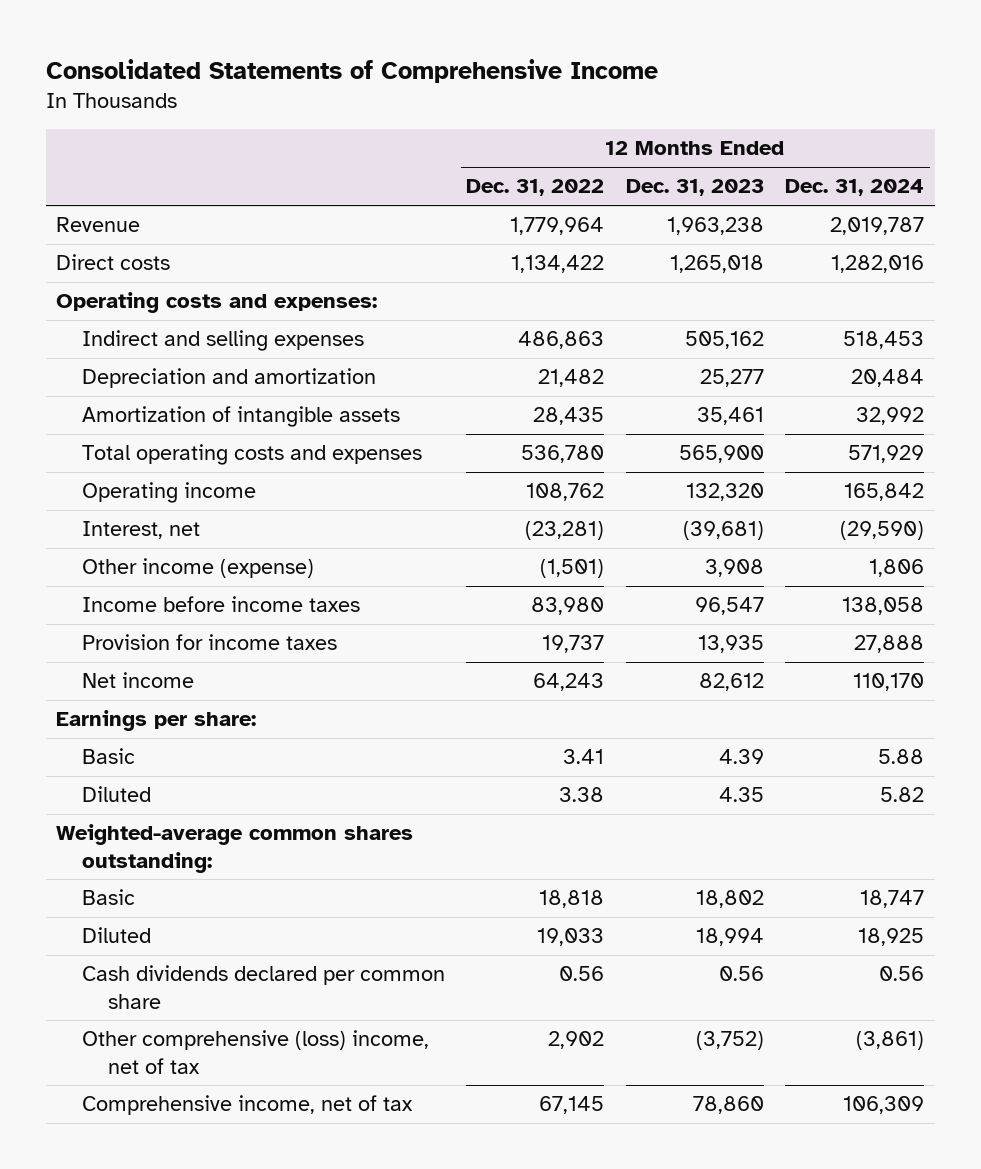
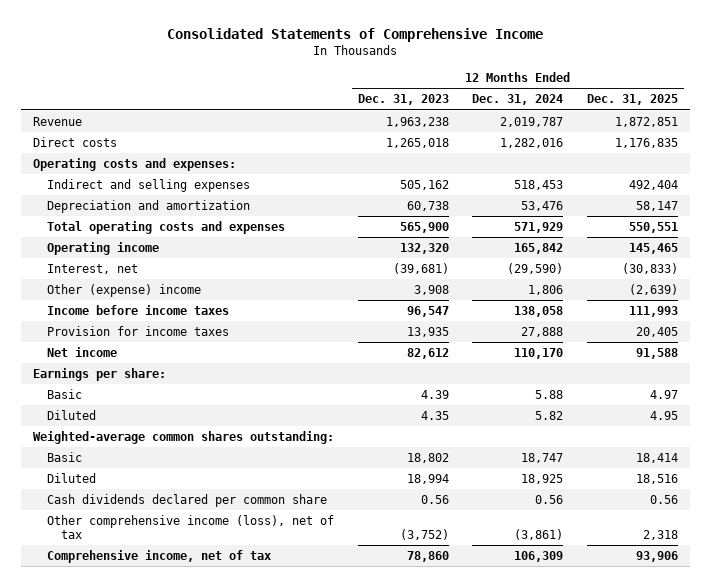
[466,179,605,197] Dec. 31, 2022 -> none
none -> [587,94,679,106] Dec. 31, 2025
[82,406,401,428] Amortization of intangible assets -> none
[699,369,764,388] 25,277 -> [406,200,449,211] 60,738
[851,369,925,388] 20,484 -> [521,200,564,211] 53,476
[82,558,315,579] Other income (expense) -> [46,283,201,297] Other (expense) income
[82,1030,430,1074] Other comprehensive (loss) income, net of tax -> [46,514,334,539] Other comprehensive income (loss), net of tax

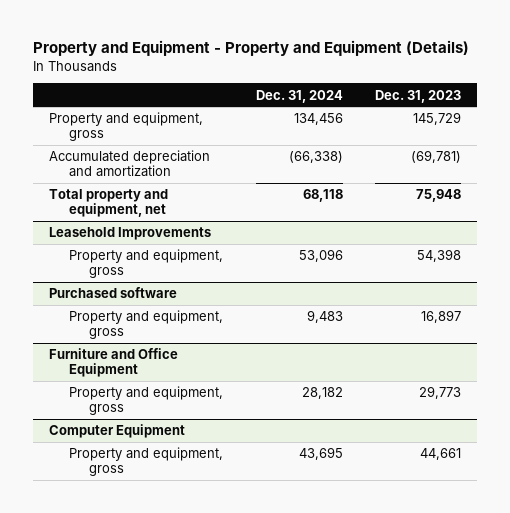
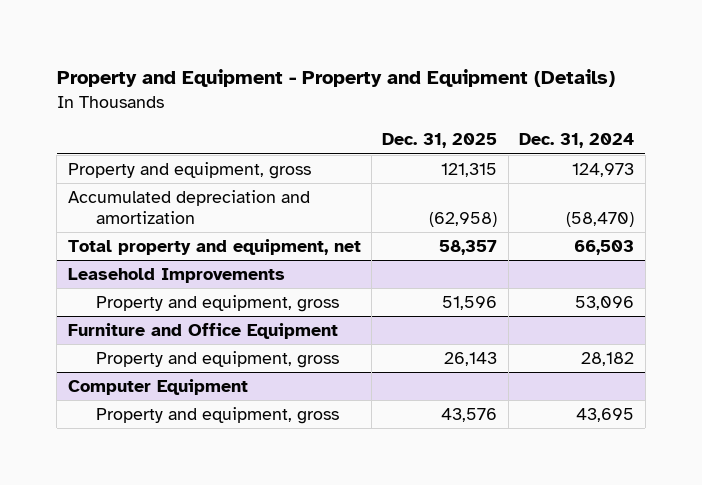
[374,89,461,103] Dec. 31, 2023 -> none
none -> [382,133,498,149] Dec. 31, 2025
[293,113,343,126] 134,456 -> [572,163,635,178] 124,973
[288,151,343,164] (66,338) -> [566,211,635,227] (58,470)
[302,189,343,203] 68,118 -> [574,240,635,256] 66,503
[49,287,178,299] Purchased software -> none
[69,310,224,340] Property and equipment, gross -> none

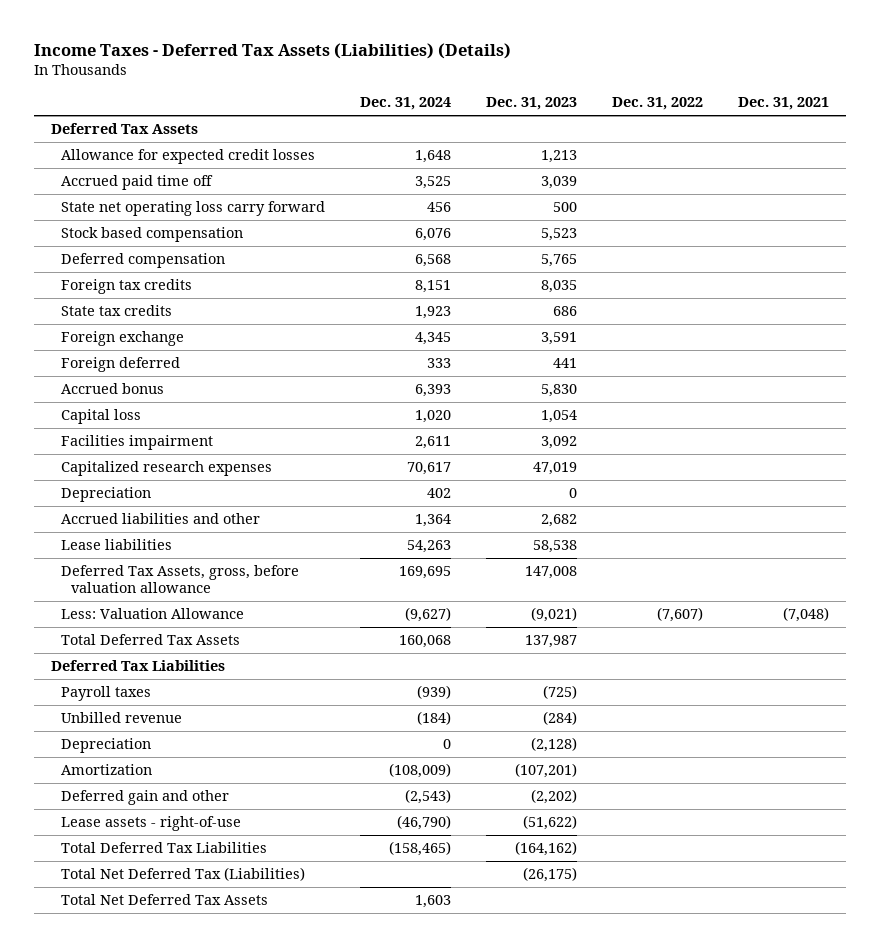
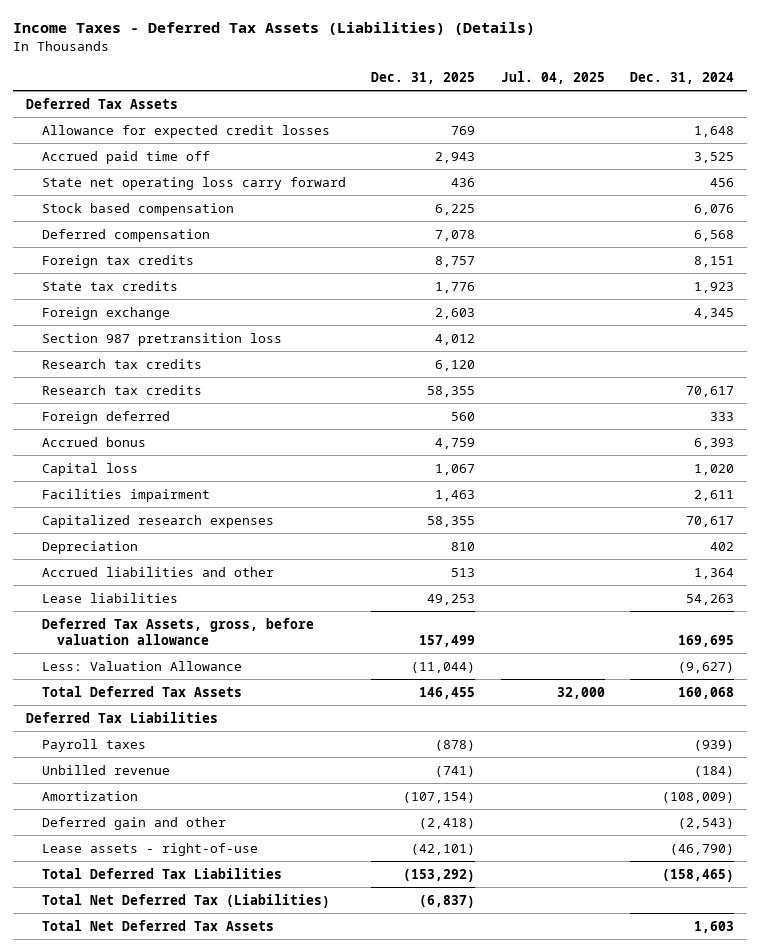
[485,97,577,111] Dec. 31, 2023 -> none
[611,97,703,111] Dec. 31, 2022 -> none
[737,97,829,111] Dec. 31, 2021 -> none
none -> [371,71,476,84] Dec. 31, 2025
none -> [500,70,605,84] Jul. 04, 2025
none -> [41,332,282,346] Section 987 pretransition loss
none -> [41,358,202,369] Research tax credits
none -> [41,384,202,395] Research tax credits
[61,738,152,754] Depreciation -> none

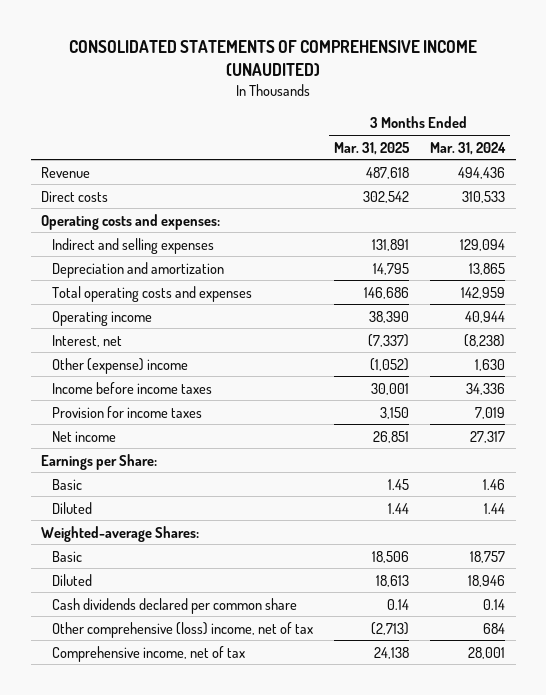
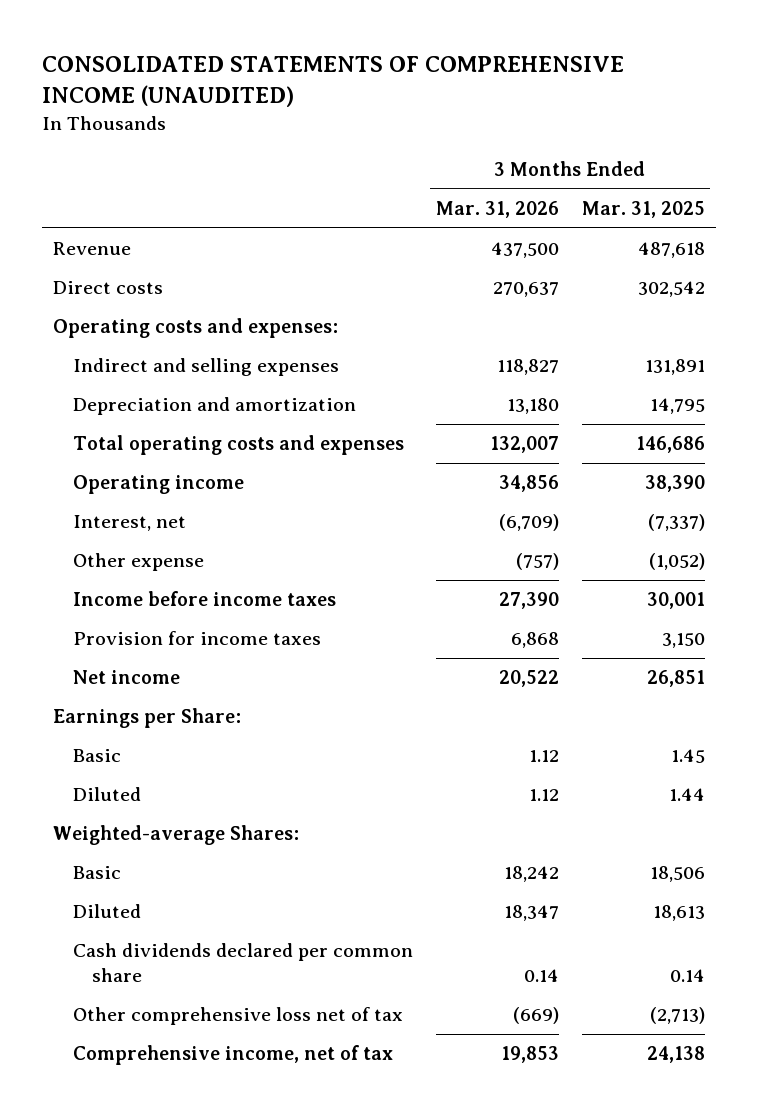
[429,141,506,155] Mar. 31, 2024 -> none
none -> [435,200,559,218] Mar. 31, 2026
[51,357,188,374] Other (expense) income -> [72,553,204,572] Other expense
[51,621,313,638] Other comprehensive (loss) income, net of tax -> [72,1007,403,1026] Other comprehensive loss net of tax

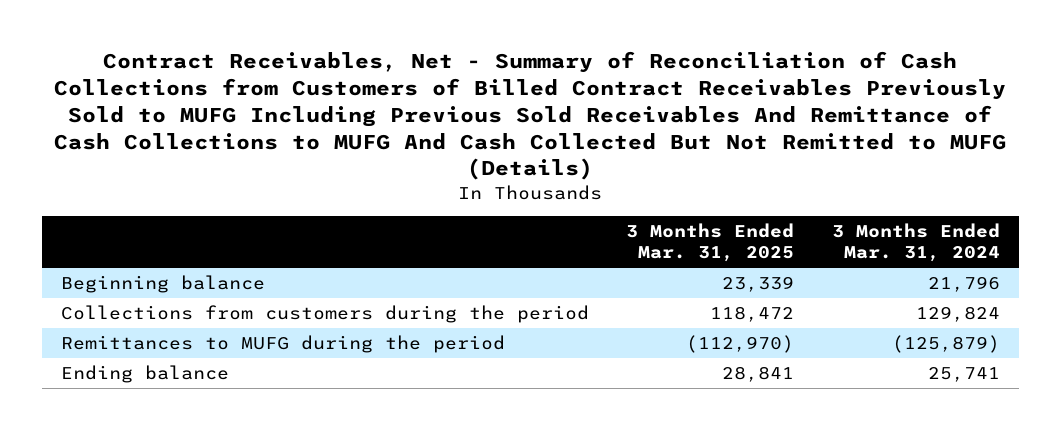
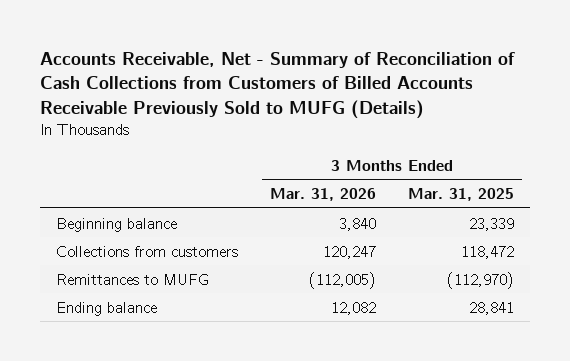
[54,51,1007,181] Contract Receivables, Net - Summary of Reconciliation of Cash Collections from Customers of Billed Contract Receivables Previously Sold to MUFG Including Previous Sold Receivables And Remittance of Cash Collections to MUFG And Cash Collected But Not Remitted to MUFG (Details) -> [40,51,516,119] Accounts Receivable, Net - Summary of Reconciliation of Cash Collections from Customers of Billed Accounts Receivable Previously Sold to MUFG (Details)
[831,222,1000,263] 3 Months Ended Mar. 31, 2024 -> none
none -> [270,188,377,202] Mar. 31, 2026
[60,305,589,324] Collections from customers during the period -> [56,245,239,257] Collections from customers
[60,335,505,354] Remittances to MUFG during the period -> [56,273,210,285] Remittances to MUFG

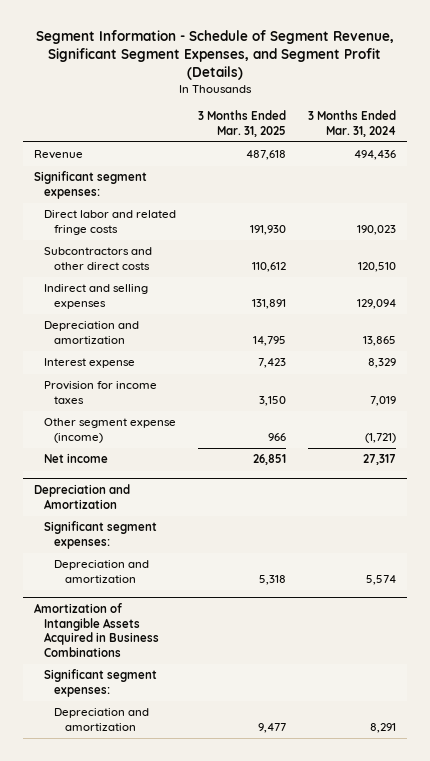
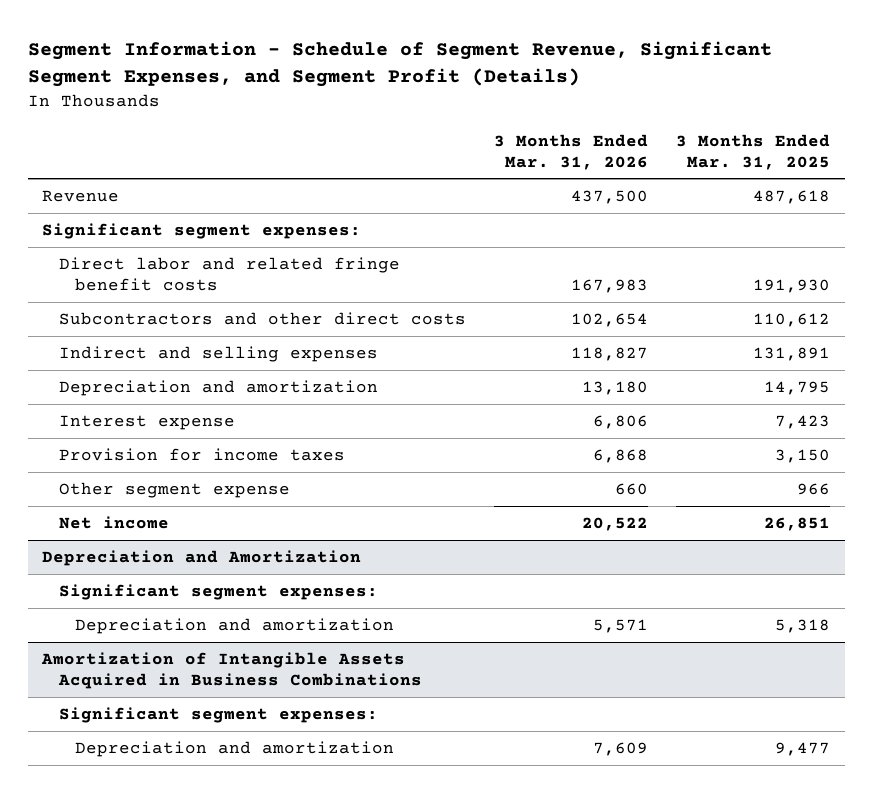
[308,109,397,137] 3 Months Ended Mar. 31, 2024 -> none
none -> [494,133,649,170] 3 Months Ended Mar. 31, 2026
[44,210,177,236] Direct labor and related fringe costs -> [58,257,400,291] Direct labor and related fringe benefit costs
[44,418,177,444] Other segment expense (income) -> [58,482,290,499] Other segment expense

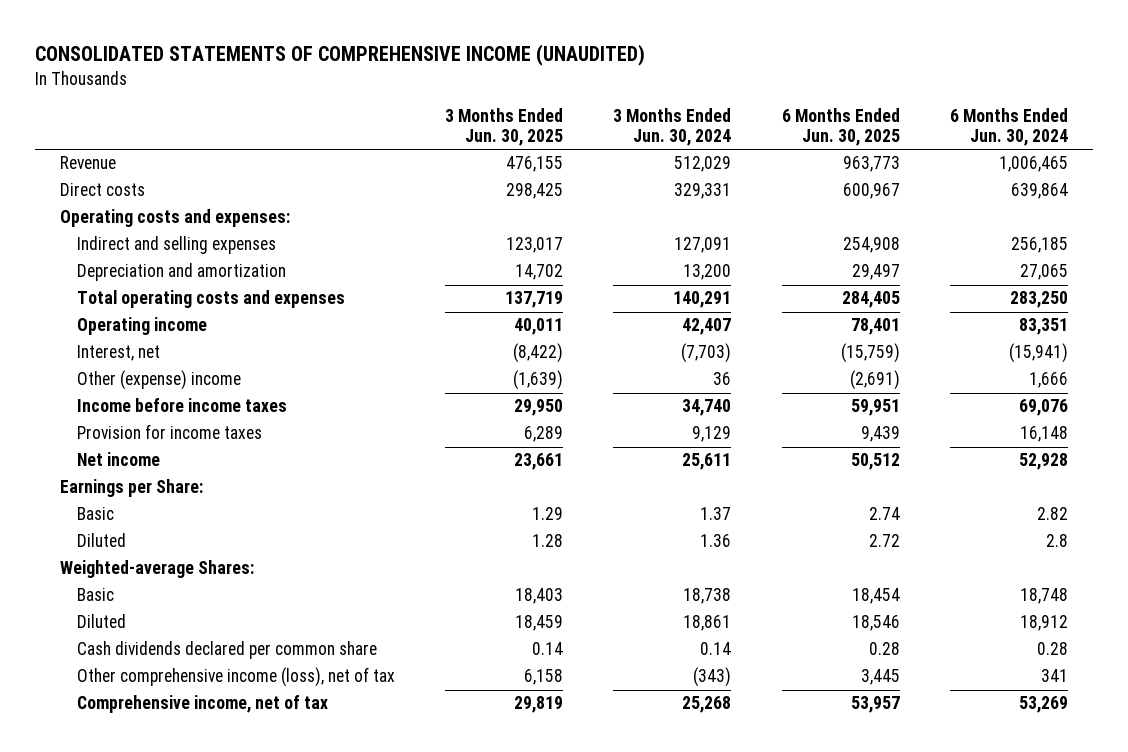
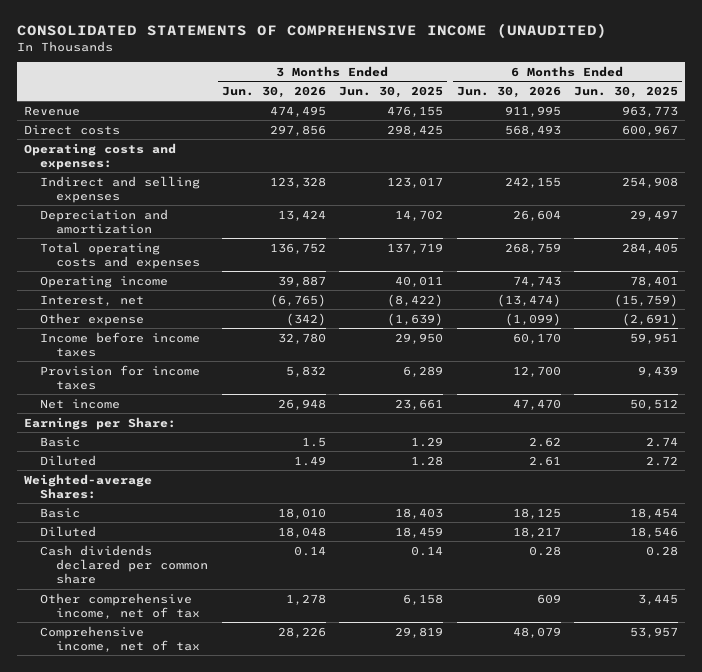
[613,107,732,147] 3 Months Ended Jun. 30, 2024 -> none
[949,107,1068,147] 6 Months Ended Jun. 30, 2024 -> none
none -> [221,85,326,98] Jun. 30, 2026
none -> [456,85,561,98] Jun. 30, 2026
[76,370,241,391] Other (expense) income -> [40,312,145,326] Other expense
[76,667,395,688] Other comprehensive income (loss), net of tax -> [40,592,201,619] Other comprehensive income, net of tax

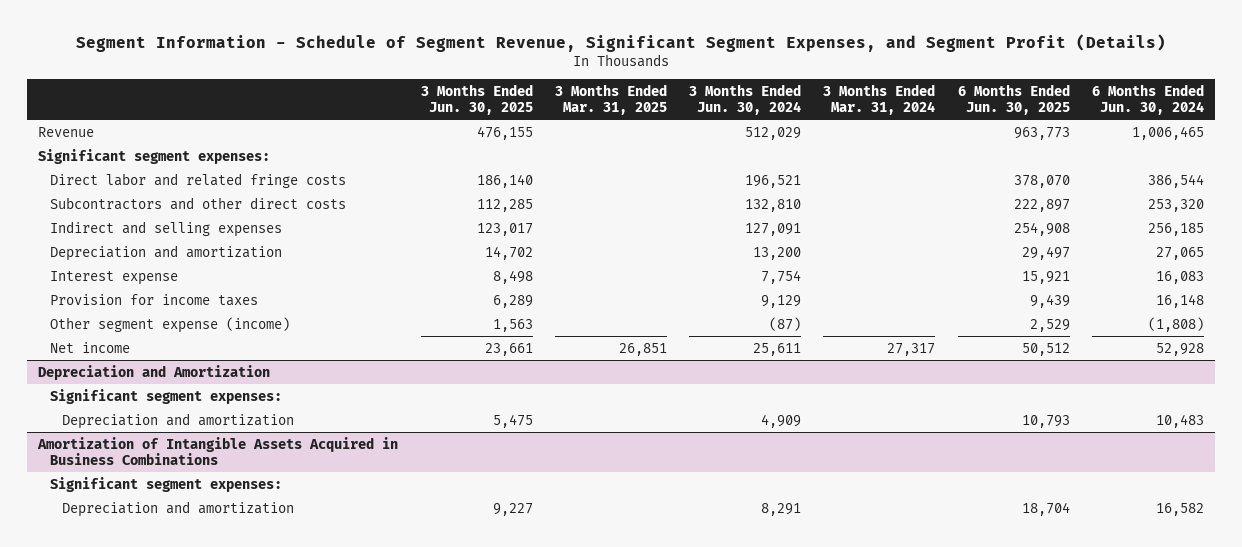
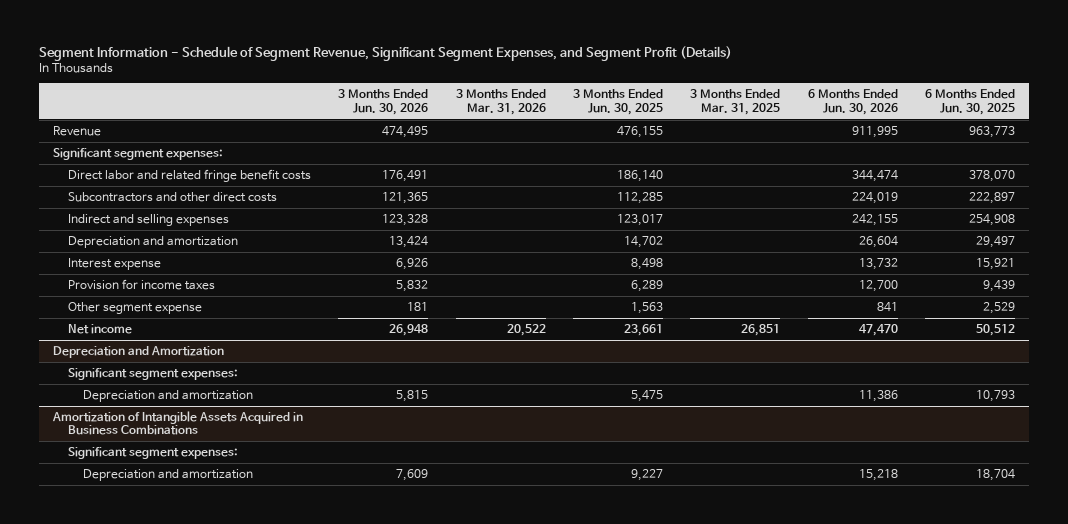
[689,83,802,115] 3 Months Ended Jun. 30, 2024 -> none
[823,83,936,115] 3 Months Ended Mar. 31, 2024 -> none
[1091,83,1204,115] 6 Months Ended Jun. 30, 2024 -> none
none -> [338,89,429,115] 3 Months Ended Jun. 30, 2026
none -> [455,89,546,115] 3 Months Ended Mar. 31, 2026
none -> [807,89,898,115] 6 Months Ended Jun. 30, 2026
[50,172,347,188] Direct labor and related fringe costs -> [67,168,311,182] Direct labor and related fringe benefit costs
[50,316,291,333] Other segment expense (income) -> [67,301,202,314] Other segment expense

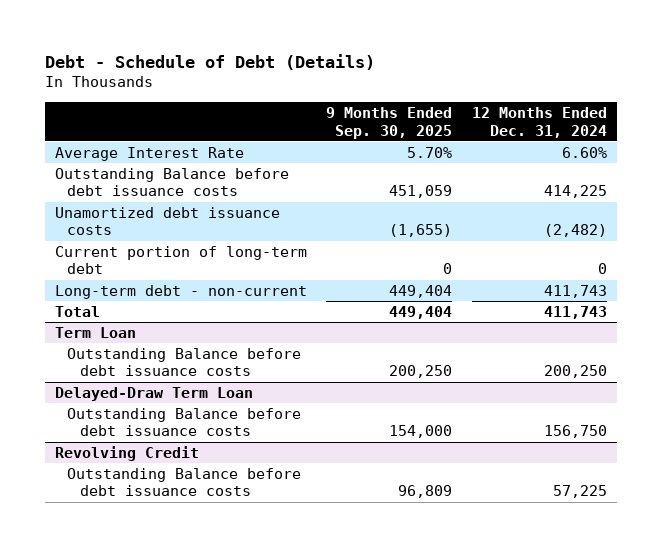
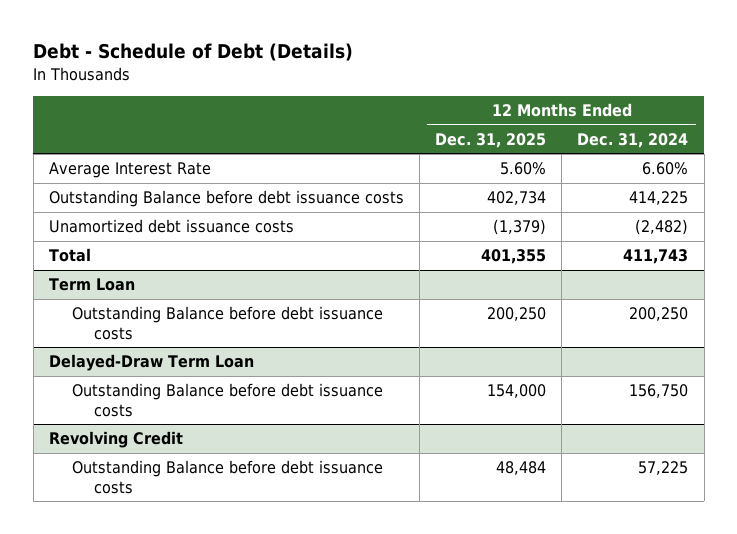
[326,107,453,139] 9 Months Ended Sep. 30, 2025 -> none
none -> [435,132,547,148] Dec. 31, 2025
[54,246,307,275] Current portion of long-term debt -> none
[54,285,307,300] Long-term debt - non-current -> none

